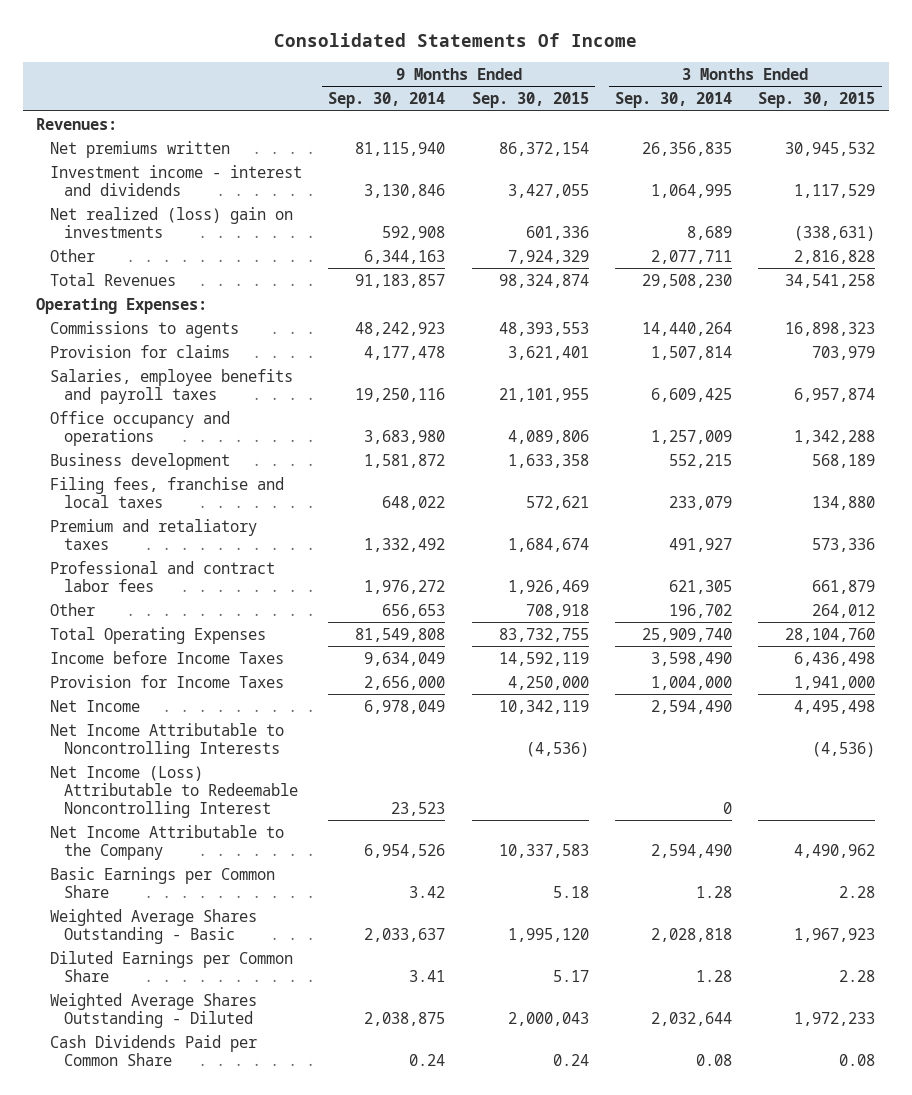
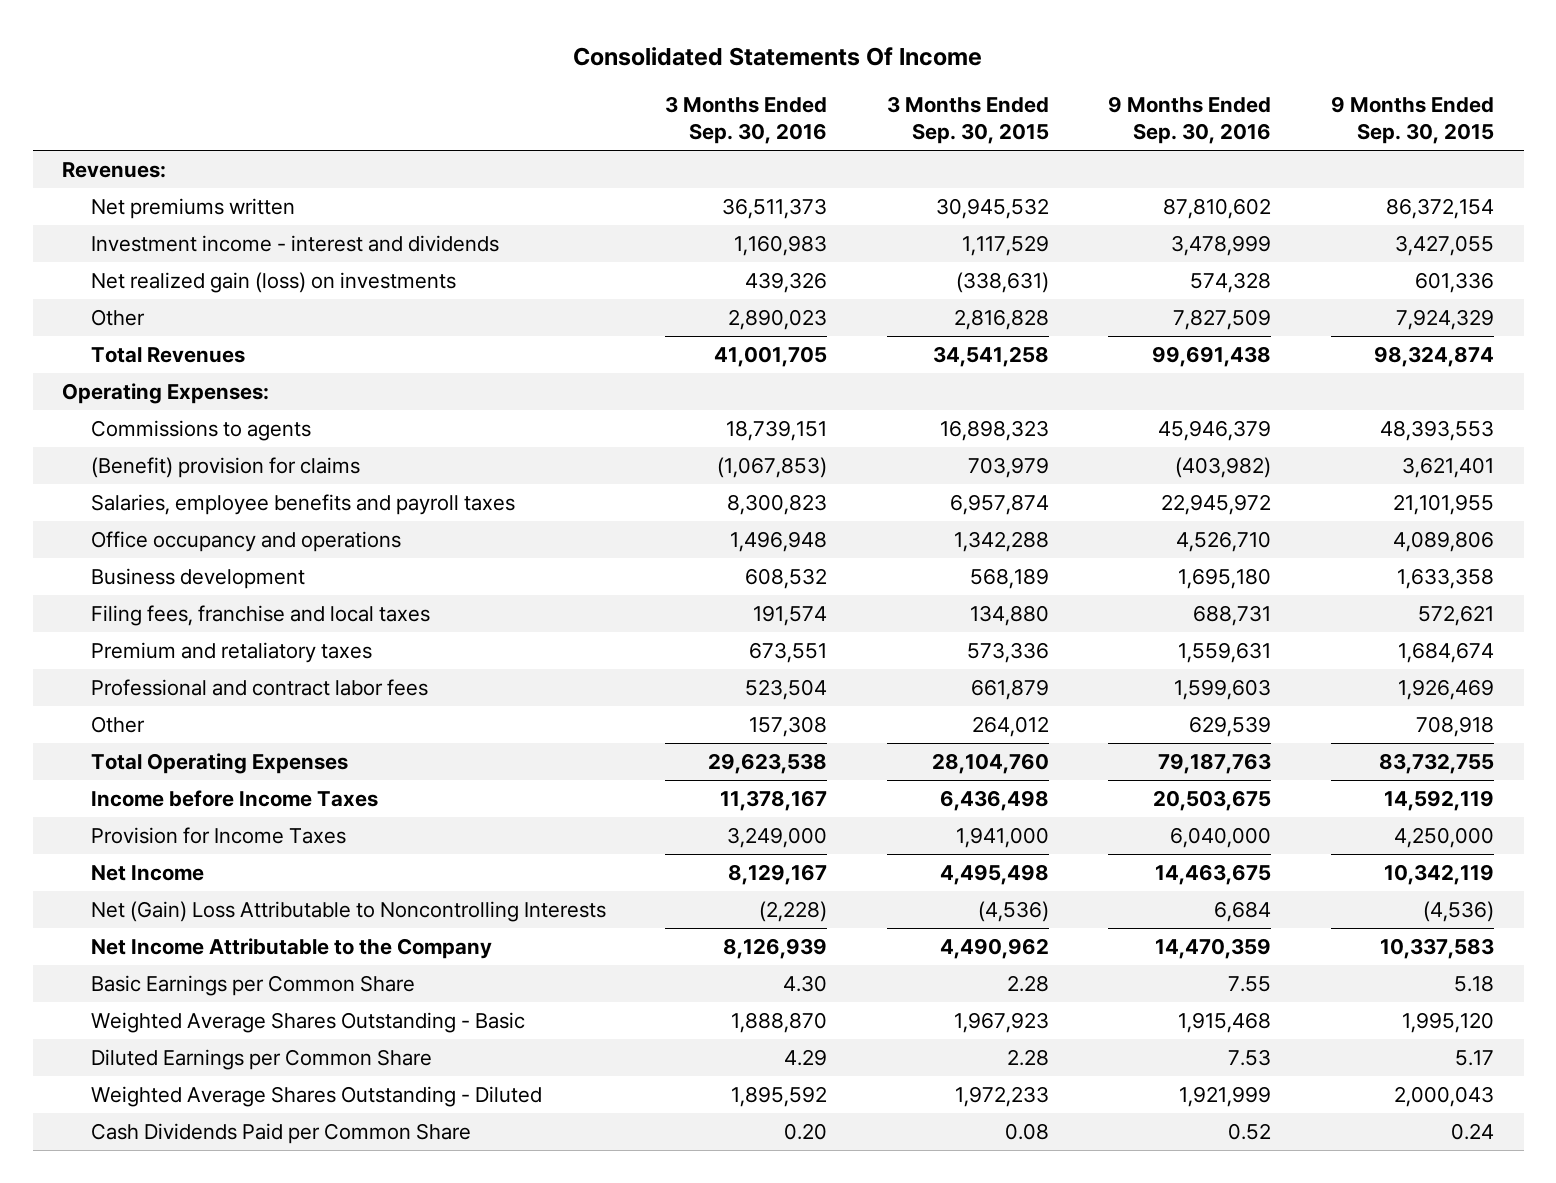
[328,92,446,109] Sep. 30, 2014 -> none
[615,92,733,109] Sep. 30, 2014 -> none
none -> [665,96,828,145] 3 Months Ended Sep. 30, 2016
none -> [1108,96,1272,145] 9 Months Ended Sep. 30, 2016
[50,206,294,238] Net realized (loss) gain on investments -> [90,271,456,293] Net realized gain (loss) on investments
[50,344,231,358] Provision for claims -> [90,456,360,478] (Benefit) provision for claims
[50,765,299,818] Net Income (Loss) Attributable to Redeemable Noncontrolling Interest -> none
[50,722,285,758] Net Income Attributable to Noncontrolling Interests -> [90,900,606,922] Net (Gain) Loss Attributable to Noncontrolling Interests

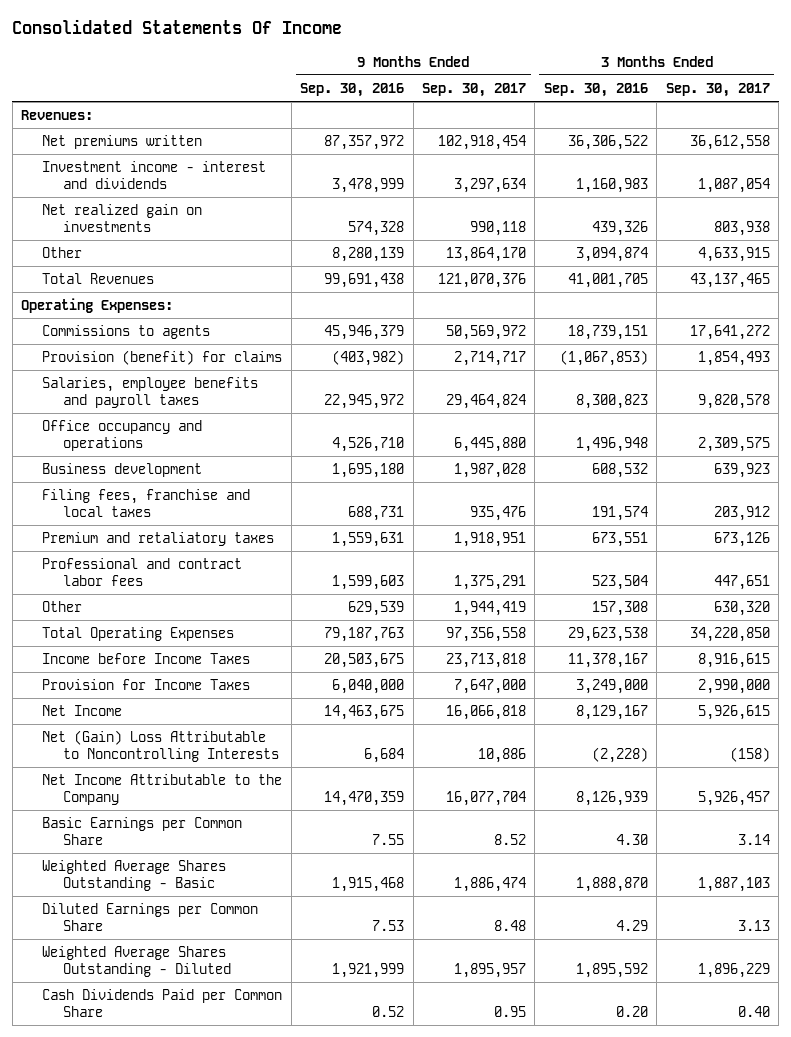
[886,96,1049,145] 3 Months Ended Sep. 30, 2015 -> none
[1330,96,1494,145] 9 Months Ended Sep. 30, 2015 -> none
none -> [422,83,527,98] Sep. 30, 2017
none -> [665,83,770,98] Sep. 30, 2017
[722,197,828,219] 36,511,373 -> [567,135,648,151] 36,306,522
[1163,197,1272,219] 87,810,602 -> [324,135,405,151] 87,357,972
[90,271,456,293] Net realized gain (loss) on investments -> [42,204,203,233] Net realized gain on investments
[728,308,828,330] 2,890,023 -> [575,247,648,263] 3,094,874
[1173,308,1272,330] 7,827,509 -> [332,247,405,263] 8,280,139
[90,456,360,478] (Benefit) provision for claims -> [42,350,283,366] Provision (benefit) for claims

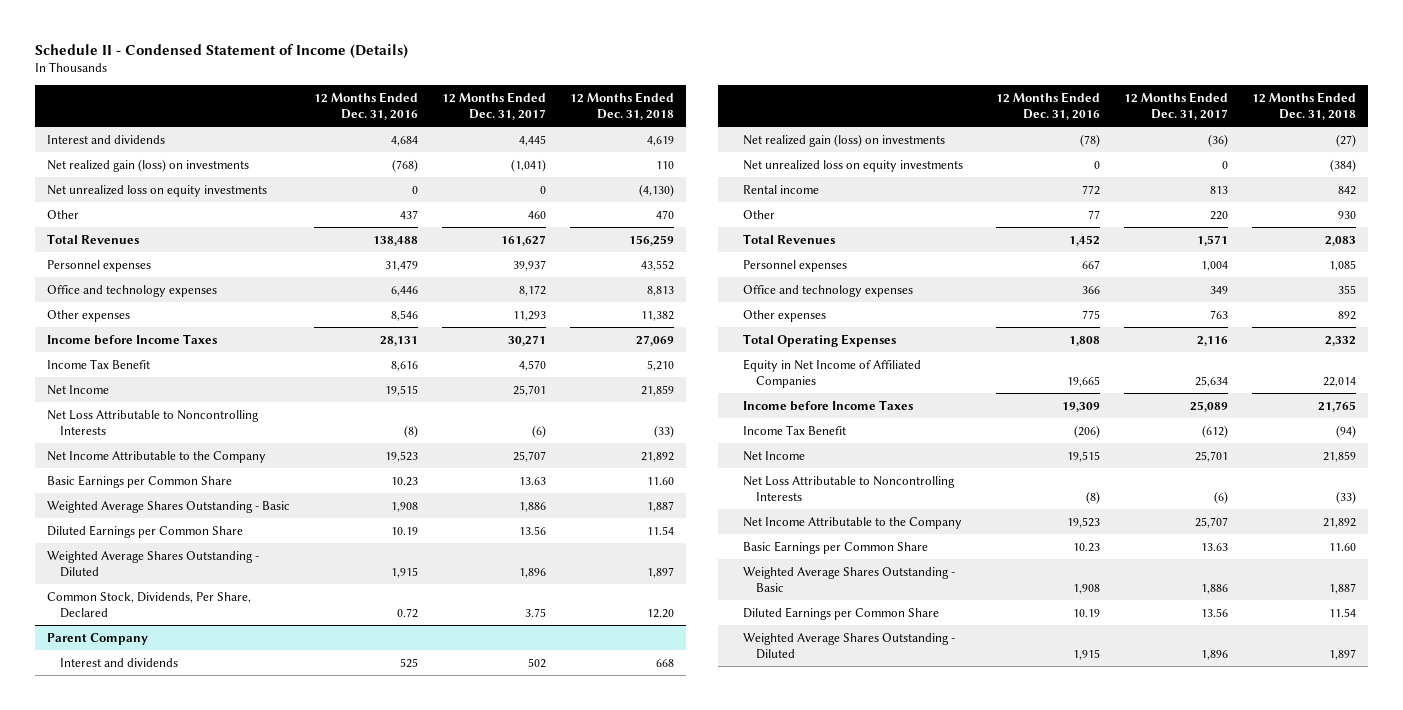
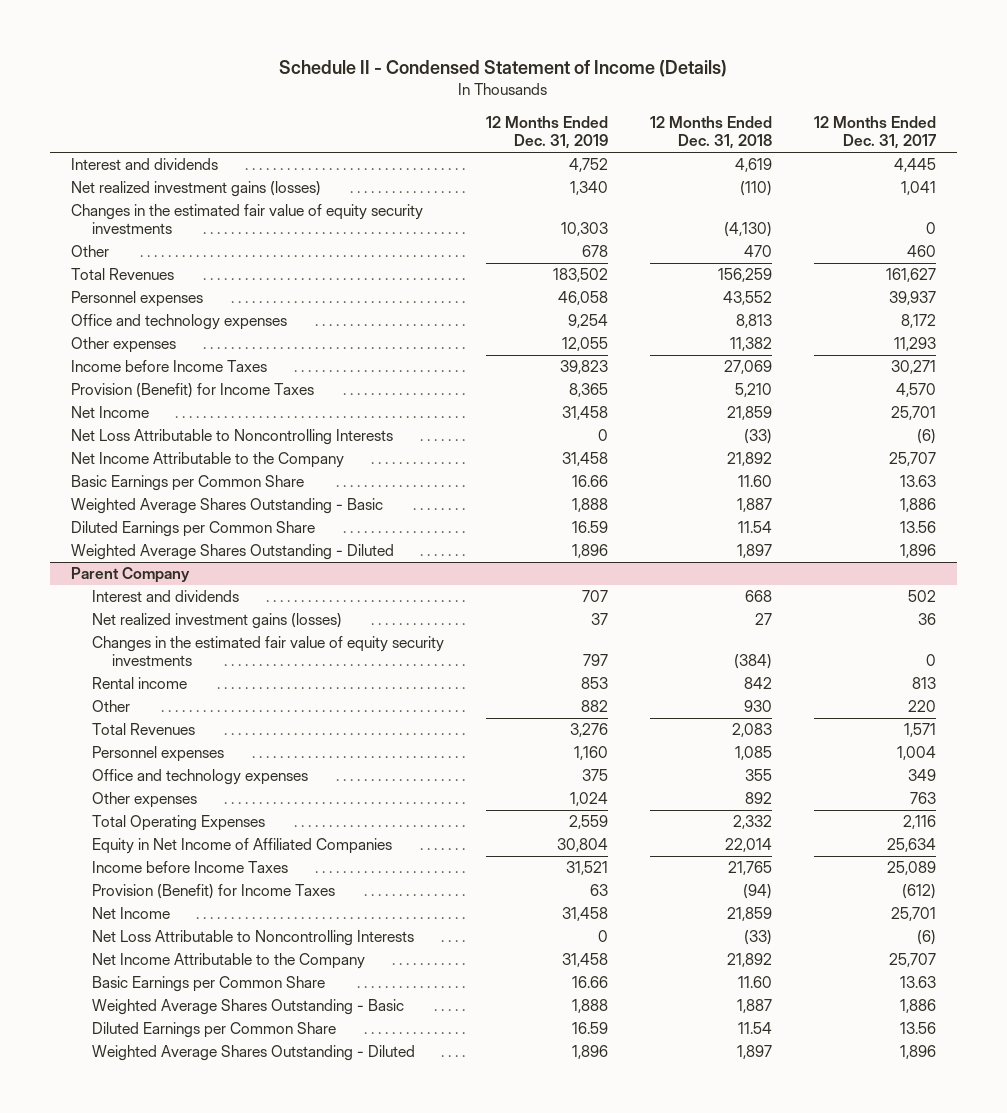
[313,91,418,121] 12 Months Ended Dec. 31, 2016 -> none
none -> [485,116,608,150] 12 Months Ended Dec. 31, 2019
[47,158,250,172] Net realized gain (loss) on investments -> [71,181,322,198] Net realized investment gains (losses)
[510,158,546,172] (1,041) -> [900,181,936,196] 1,041
[655,160,674,169] 110 -> [739,181,772,197] (110)
[47,184,268,197] Net unrealized loss on equity investments -> [71,204,424,235] Changes in the estimated fair value of equity security investments
[47,358,151,369] Income Tax Benefit -> [71,383,315,399] Provision (Benefit) for Income Taxes
[47,591,252,618] Common Stock, Dividends, Per Share, Declared -> none
[742,133,945,147] Net realized gain (loss) on investments -> [91,613,342,630] Net realized investment gains (losses)
[1208,133,1229,147] (36) -> [917,613,936,626] 36
[1336,133,1357,147] (27) -> [754,613,772,626] 27
[742,159,963,172] Net unrealized loss on equity investments -> [91,636,444,667] Changes in the estimated fair value of equity security investments
[742,424,846,435] Income Tax Benefit -> [91,884,335,900] Provision (Benefit) for Income Taxes

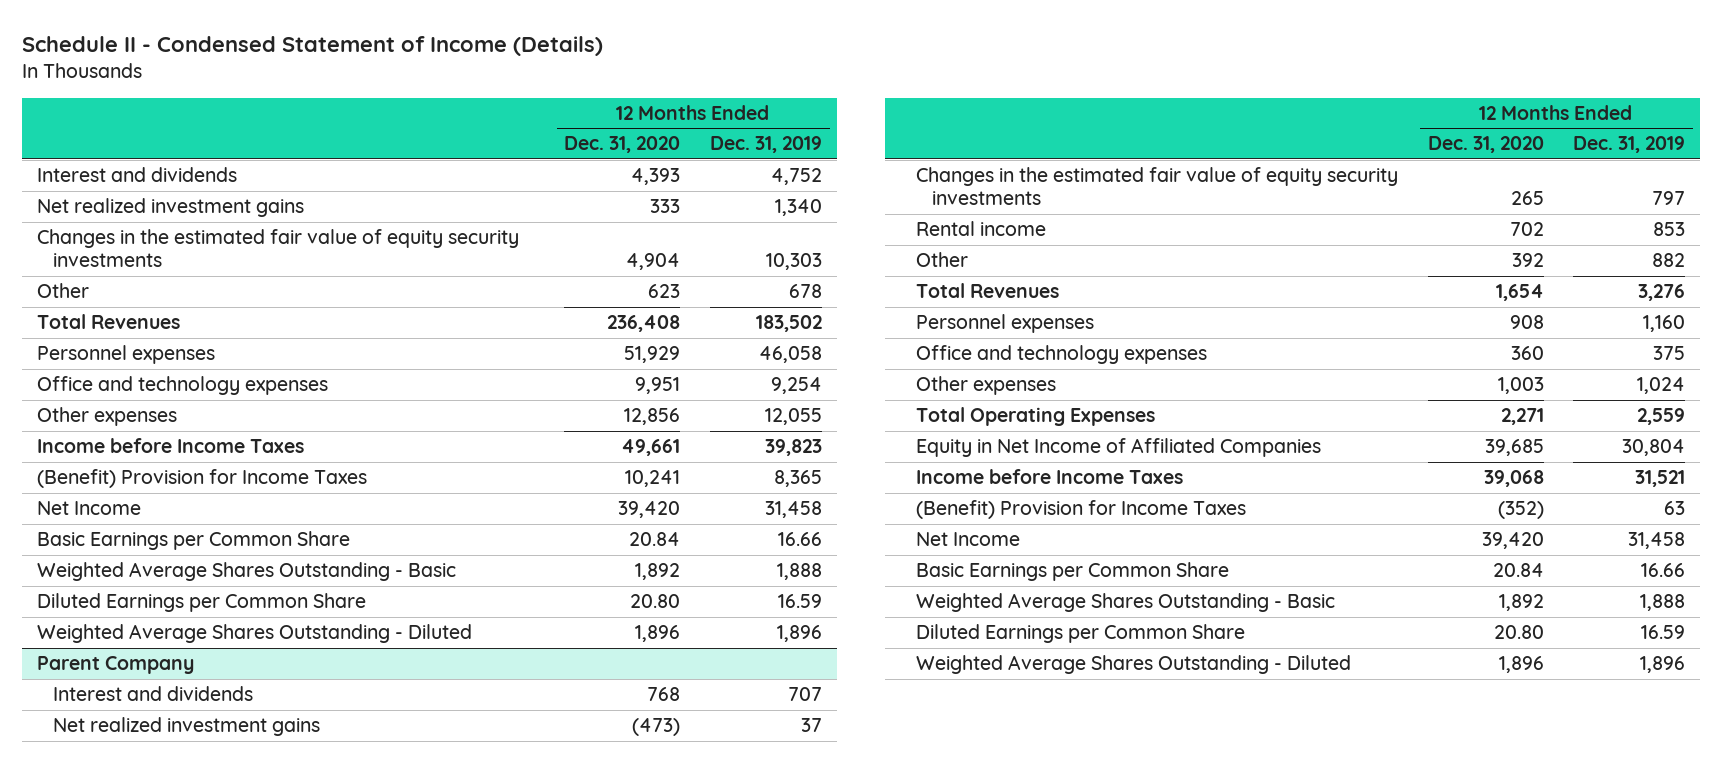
[649,116,772,150] 12 Months Ended Dec. 31, 2018 -> none
[813,116,936,150] 12 Months Ended Dec. 31, 2017 -> none
none -> [564,136,681,154] Dec. 31, 2020
[71,181,322,198] Net realized investment gains (losses) -> [36,198,304,218] Net realized investment gains
[71,383,315,399] Provision (Benefit) for Income Taxes -> [36,469,367,489] (Benefit) Provision for Income Taxes
[71,429,394,446] Net Loss Attributable to Noncontrolling Interests -> none
[71,452,345,469] Net Income Attributable to the Company -> none
[91,613,342,630] Net realized investment gains (losses) -> [52,717,320,737] Net realized investment gains
[91,884,335,900] Provision (Benefit) for Income Taxes -> [915,500,1246,520] (Benefit) Provision for Income Taxes
[91,930,414,947] Net Loss Attributable to Noncontrolling Interests -> none
[91,953,365,970] Net Income Attributable to the Company -> none

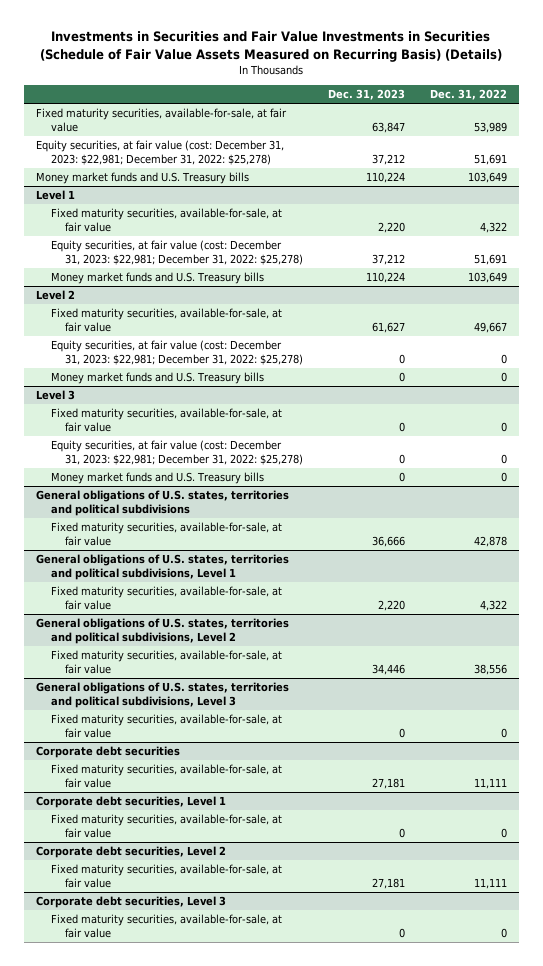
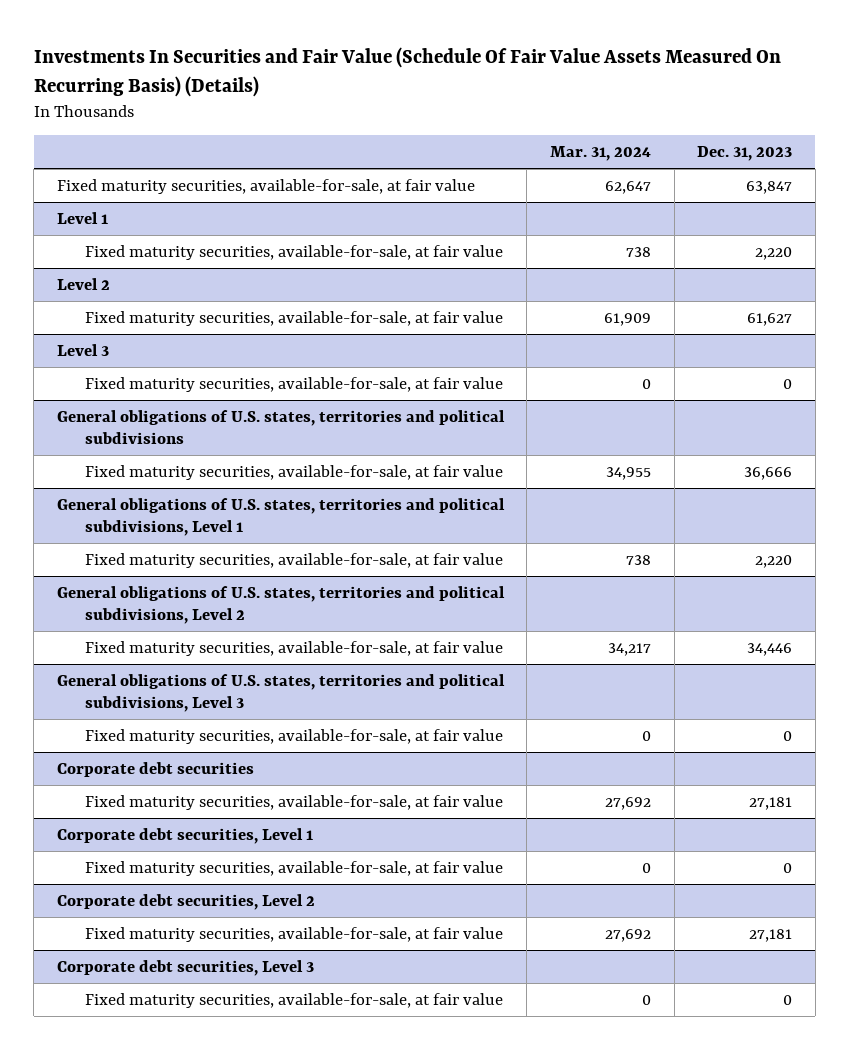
[40,31,503,62] Investments in Securities and Fair Value Investments in Securities (Schedule of Fair Value Assets Measured on Recurring Basis) (Details) -> [33,46,781,97] Investments In Securities and Fair Value (Schedule Of Fair Value Assets Measured On Recurring Basis) (Details)
[429,89,507,101] Dec. 31, 2022 -> none
none -> [549,146,651,162] Mar. 31, 2024
[36,140,285,165] Equity securities, at fair value (cost: December 31, 2023: $22,981; December 31, 2022: $25,278) -> none
[36,172,250,185] Money market funds and U.S. Treasury bills -> none
[50,240,304,265] Equity securities, at fair value (cost: December 31, 2023: $22,981; December 31, 2022: $25,278) -> none
[50,272,264,285] Money market funds and U.S. Treasury bills -> none
[50,340,304,365] Equity securities, at fair value (cost: December 31, 2023: $22,981; December 31, 2022: $25,278) -> none
[50,372,264,385] Money market funds and U.S. Treasury bills -> none
[50,440,304,465] Equity securities, at fair value (cost: December 31, 2023: $22,981; December 31, 2022: $25,278) -> none
[50,472,264,485] Money market funds and U.S. Treasury bills -> none

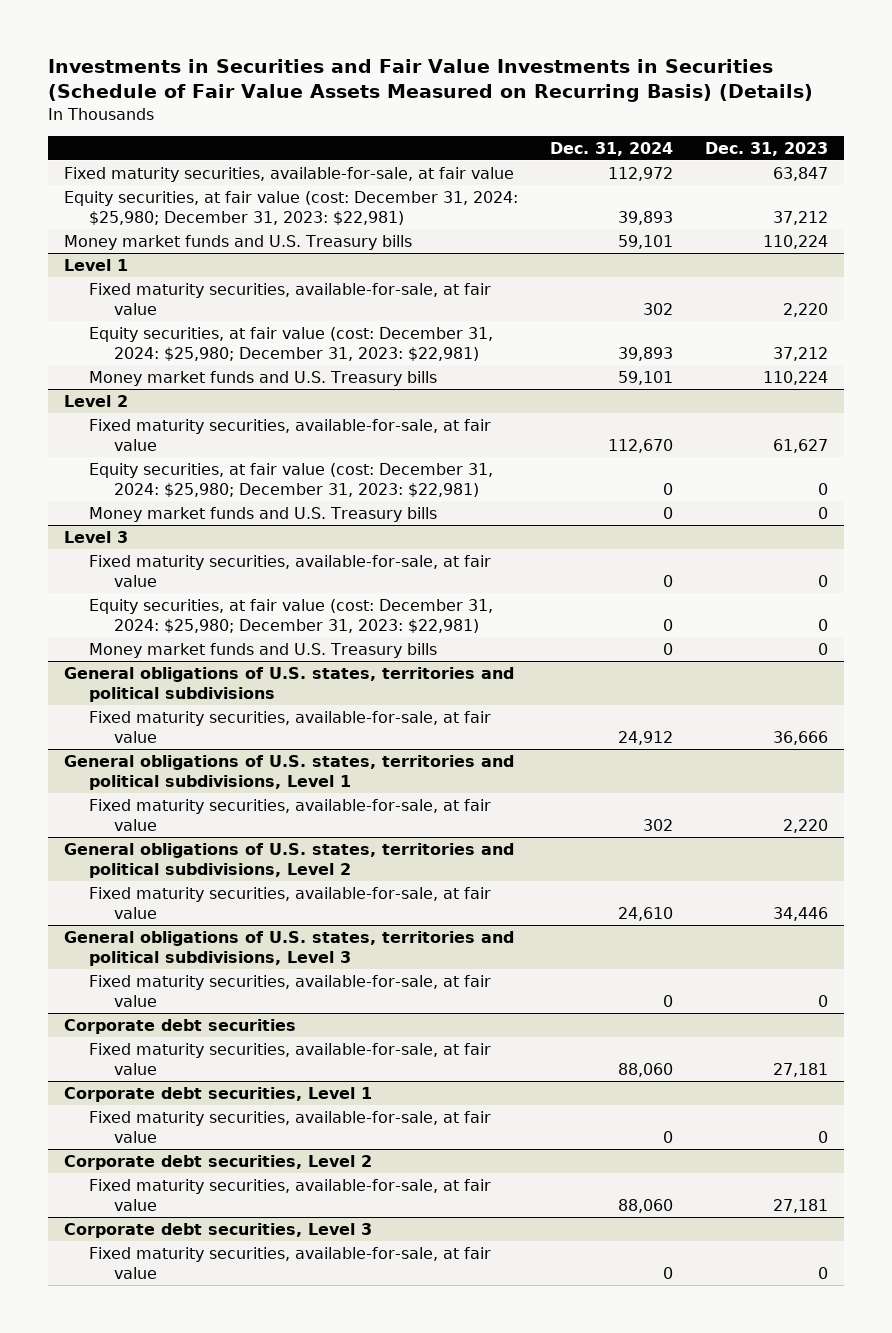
[33,46,781,97] Investments In Securities and Fair Value (Schedule Of Fair Value Assets Measured On Recurring Basis) (Details) -> [48,59,814,102] Investments in Securities and Fair Value Investments in Securities (Schedule of Fair Value Assets Measured on Recurring Basis) (Details)
[549,146,651,162] Mar. 31, 2024 -> none
none -> [550,141,674,156] Dec. 31, 2024
none -> [64,190,519,225] Equity securities, at fair value (cost: December 31, 2024: $25,980; December 31, 2023: $22,981)
none -> [64,234,413,250] Money market funds and U.S. Treasury bills
none -> [89,326,494,361] Equity securities, at fair value (cost: December 31, 2024: $25,980; December 31, 2023: $22,981)
none -> [89,370,438,386] Money market funds and U.S. Treasury bills
none -> [89,462,494,497] Equity securities, at fair value (cost: December 31, 2024: $25,980; December 31, 2023: $22,981)
none -> [89,506,438,522] Money market funds and U.S. Treasury bills
none -> [89,598,494,633] Equity securities, at fair value (cost: December 31, 2024: $25,980; December 31, 2023: $22,981)
none -> [89,642,438,658] Money market funds and U.S. Treasury bills

